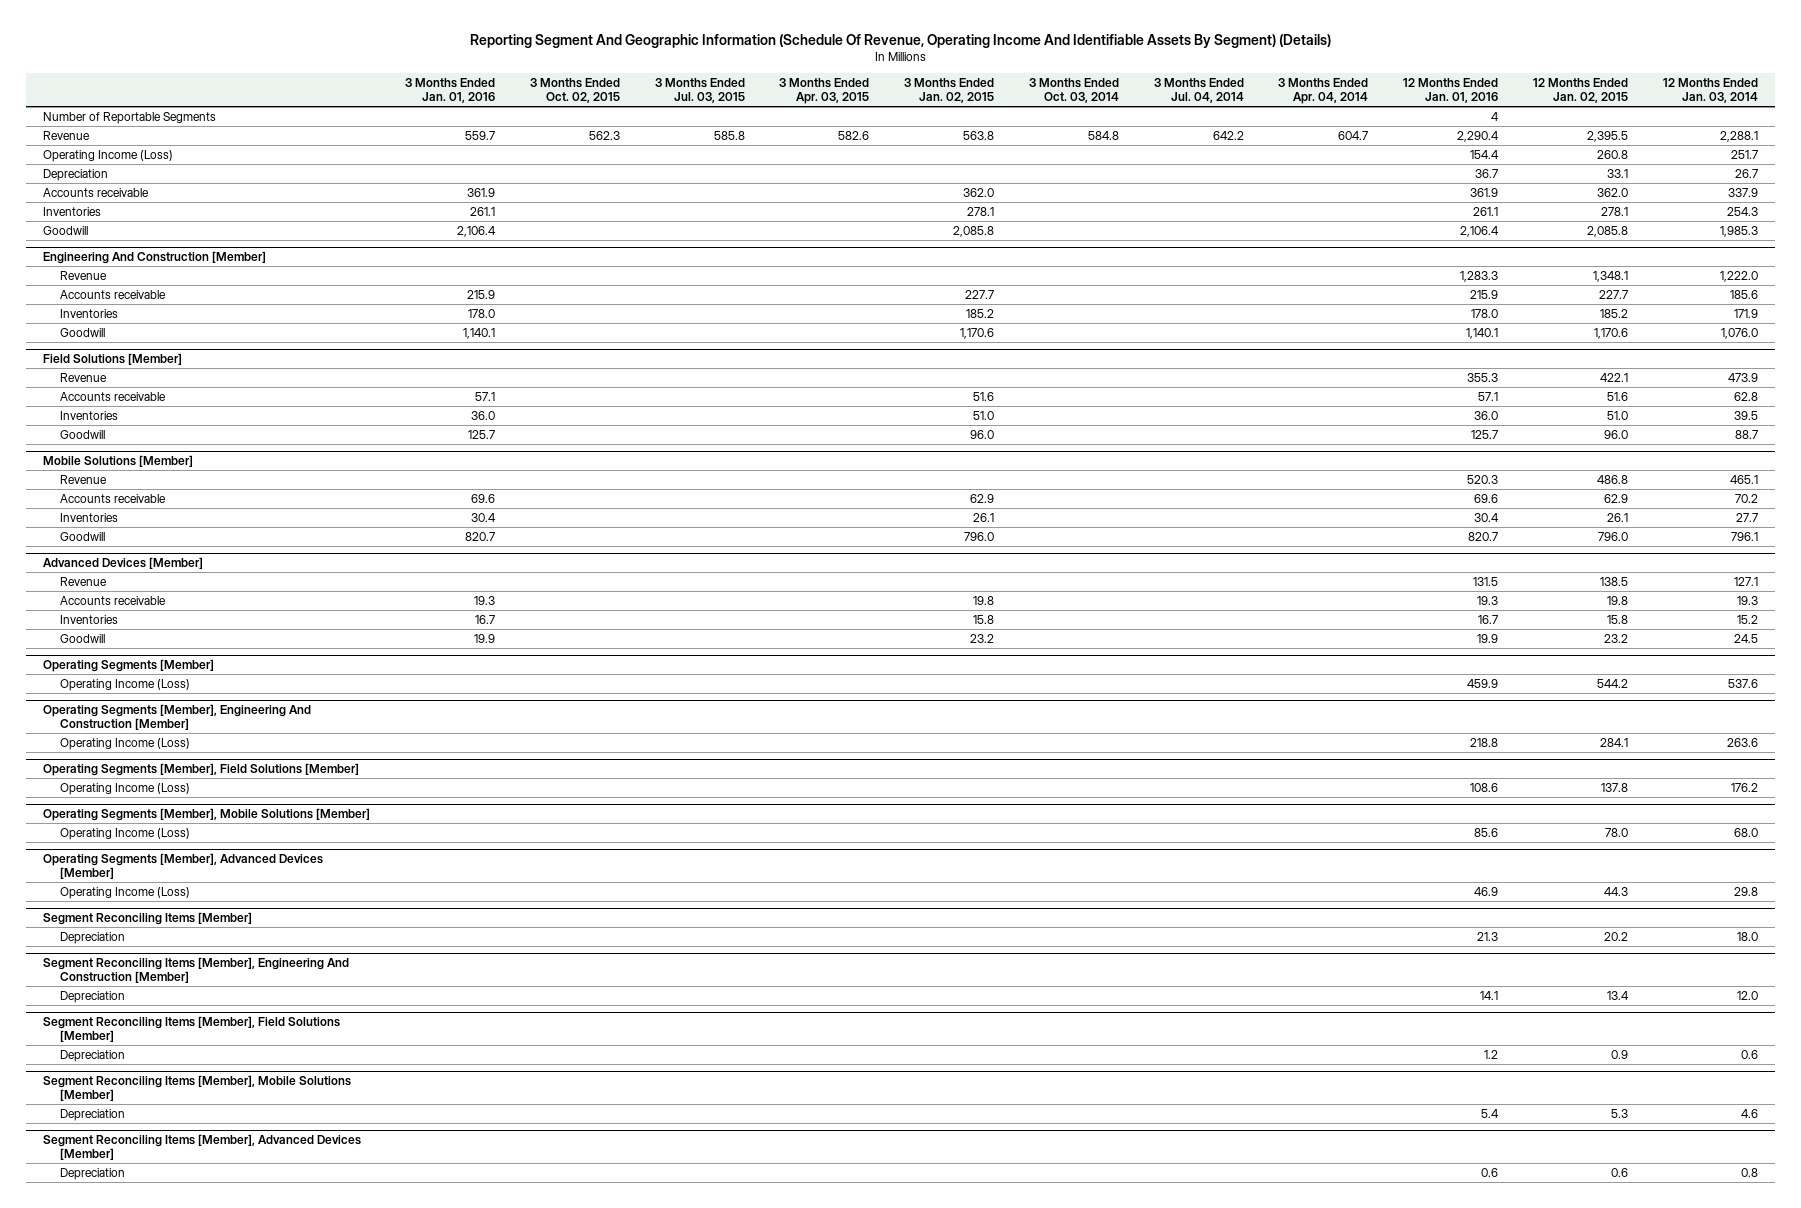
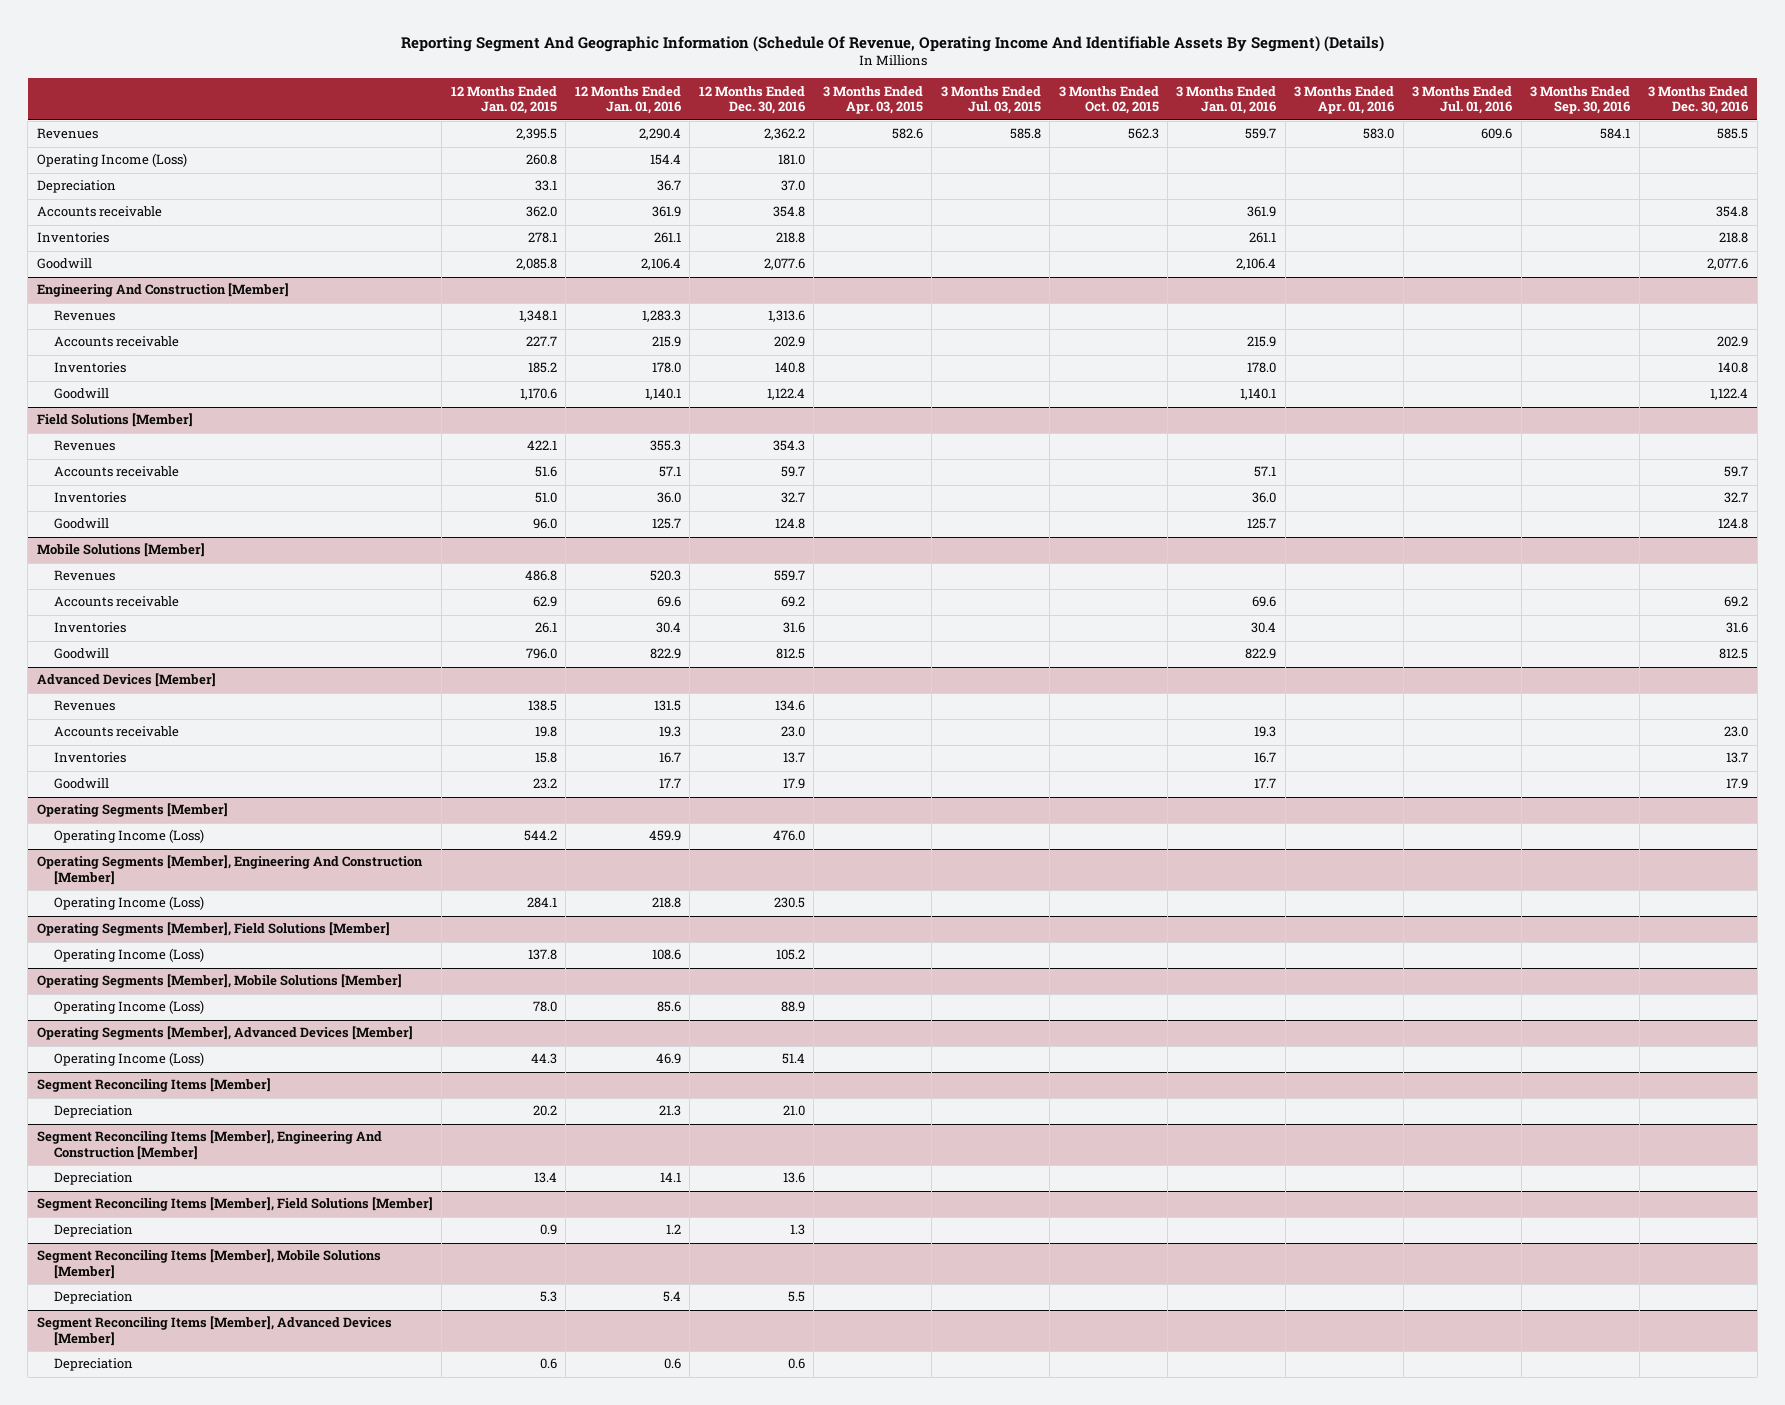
[904,77,995,104] 3 Months Ended Jan. 02, 2015 -> none
[1028,77,1119,104] 3 Months Ended Oct. 03, 2014 -> none
[1153,77,1244,104] 3 Months Ended Jul. 04, 2014 -> none
[1278,77,1369,105] 3 Months Ended Apr. 04, 2014 -> none
[1662,77,1758,104] 12 Months Ended Jan. 03, 2014 -> none
none -> [698,85,805,115] 12 Months Ended Dec. 30, 2016
none -> [1294,85,1395,115] 3 Months Ended Apr. 01, 2016
none -> [1412,85,1513,115] 3 Months Ended Jul. 01, 2016
none -> [1530,85,1631,115] 3 Months Ended Sep. 30, 2016
none -> [1648,85,1749,115] 3 Months Ended Dec. 30, 2016
[43,112,217,125] Number of Reportable Segments -> none
[43,131,91,141] Revenue -> [36,128,98,140] Revenues
[59,271,107,281] Revenue -> [53,310,115,322] Revenues
[59,373,107,383] Revenue -> [53,440,115,452] Revenues
[59,475,107,485] Revenue -> [53,570,115,582] Revenues
[465,532,496,542] 820.7 -> [1245,648,1277,660] 822.9
[1468,532,1499,542] 820.7 -> [649,648,681,660] 822.9
[59,577,107,587] Revenue -> [53,700,115,712] Revenues
[474,634,496,644] 19.9 -> [1254,778,1277,789] 17.7
[1477,634,1499,644] 19.9 -> [658,778,681,789] 17.7

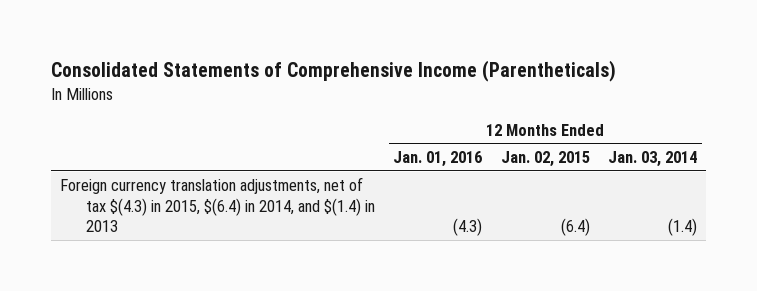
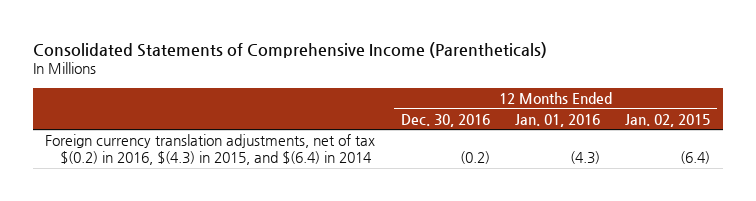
[608,151,698,168] Jan. 03, 2014 -> none
none -> [400,113,490,127] Dec. 30, 2016
[60,177,375,233] Foreign currency translation adjustments, net of tax $(4.3) in 2015, $(6.4) in 2014, and $(1.4) in 2013 -> [45,134,376,166] Foreign currency translation adjustments, net of tax $(0.2) in 2016, $(4.3) in 2015, and $(6.4) in 2014

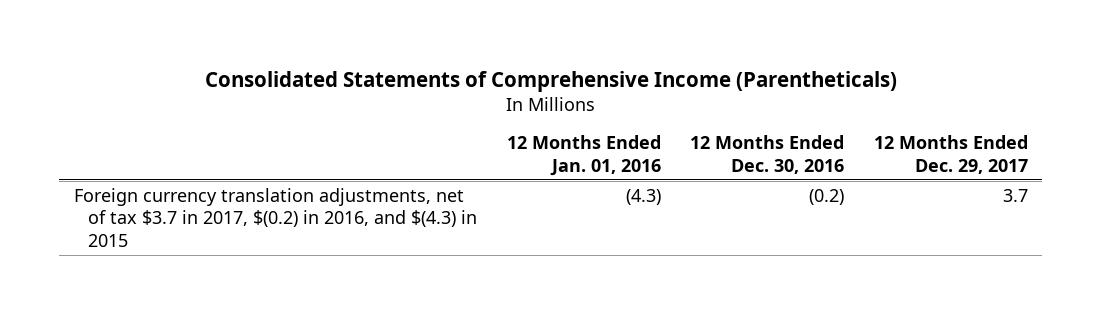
[625,113,711,127] Jan. 02, 2015 -> none
none -> [873,135,1028,174] 12 Months Ended Dec. 29, 2017
[45,134,376,166] Foreign currency translation adjustments, net of tax $(0.2) in 2016, $(4.3) in 2015, and $(6.4) in 2014 -> [73,187,478,248] Foreign currency translation adjustments, net of tax $3.7 in 2017, $(0.2) in 2016, and $(4.3) in 2015

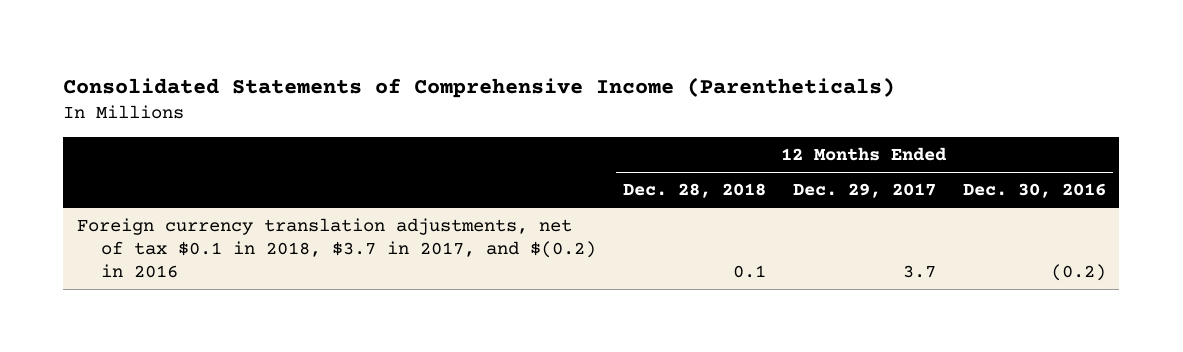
[506,135,661,176] 12 Months Ended Jan. 01, 2016 -> none
none -> [622,183,766,199] Dec. 28, 2018
[73,187,478,248] Foreign currency translation adjustments, net of tax $3.7 in 2017, $(0.2) in 2016, and $(4.3) in 2015 -> [76,218,596,279] Foreign currency translation adjustments, net of tax $0.1 in 2018, $3.7 in 2017, and $(0.2) in 2016

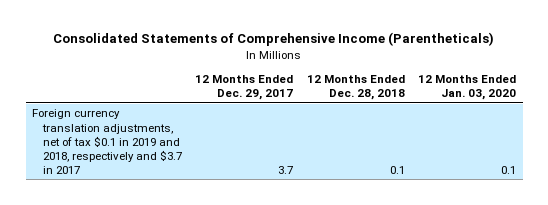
[962,183,1106,199] Dec. 30, 2016 -> none
none -> [417,75,516,101] 12 Months Ended Jan. 03, 2020
[76,218,596,279] Foreign currency translation adjustments, net of tax $0.1 in 2018, $3.7 in 2017, and $(0.2) in 2016 -> [32,109,182,174] Foreign currency translation adjustments, net of tax $0.1 in 2019 and 2018, respectively and $3.7 in 2017

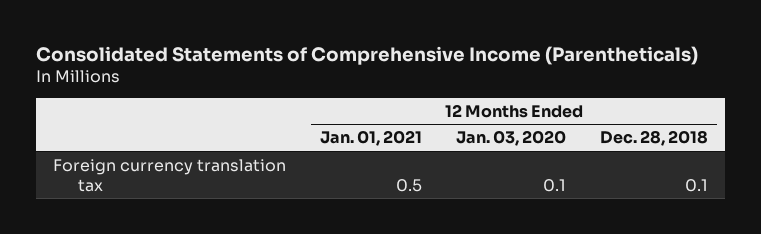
[195,75,294,101] 12 Months Ended Dec. 29, 2017 -> none
none -> [319,130,422,147] Jan. 01, 2021
[32,109,182,174] Foreign currency translation adjustments, net of tax $0.1 in 2019 and 2018, respectively and $3.7 in 2017 -> [52,158,286,192] Foreign currency translation tax

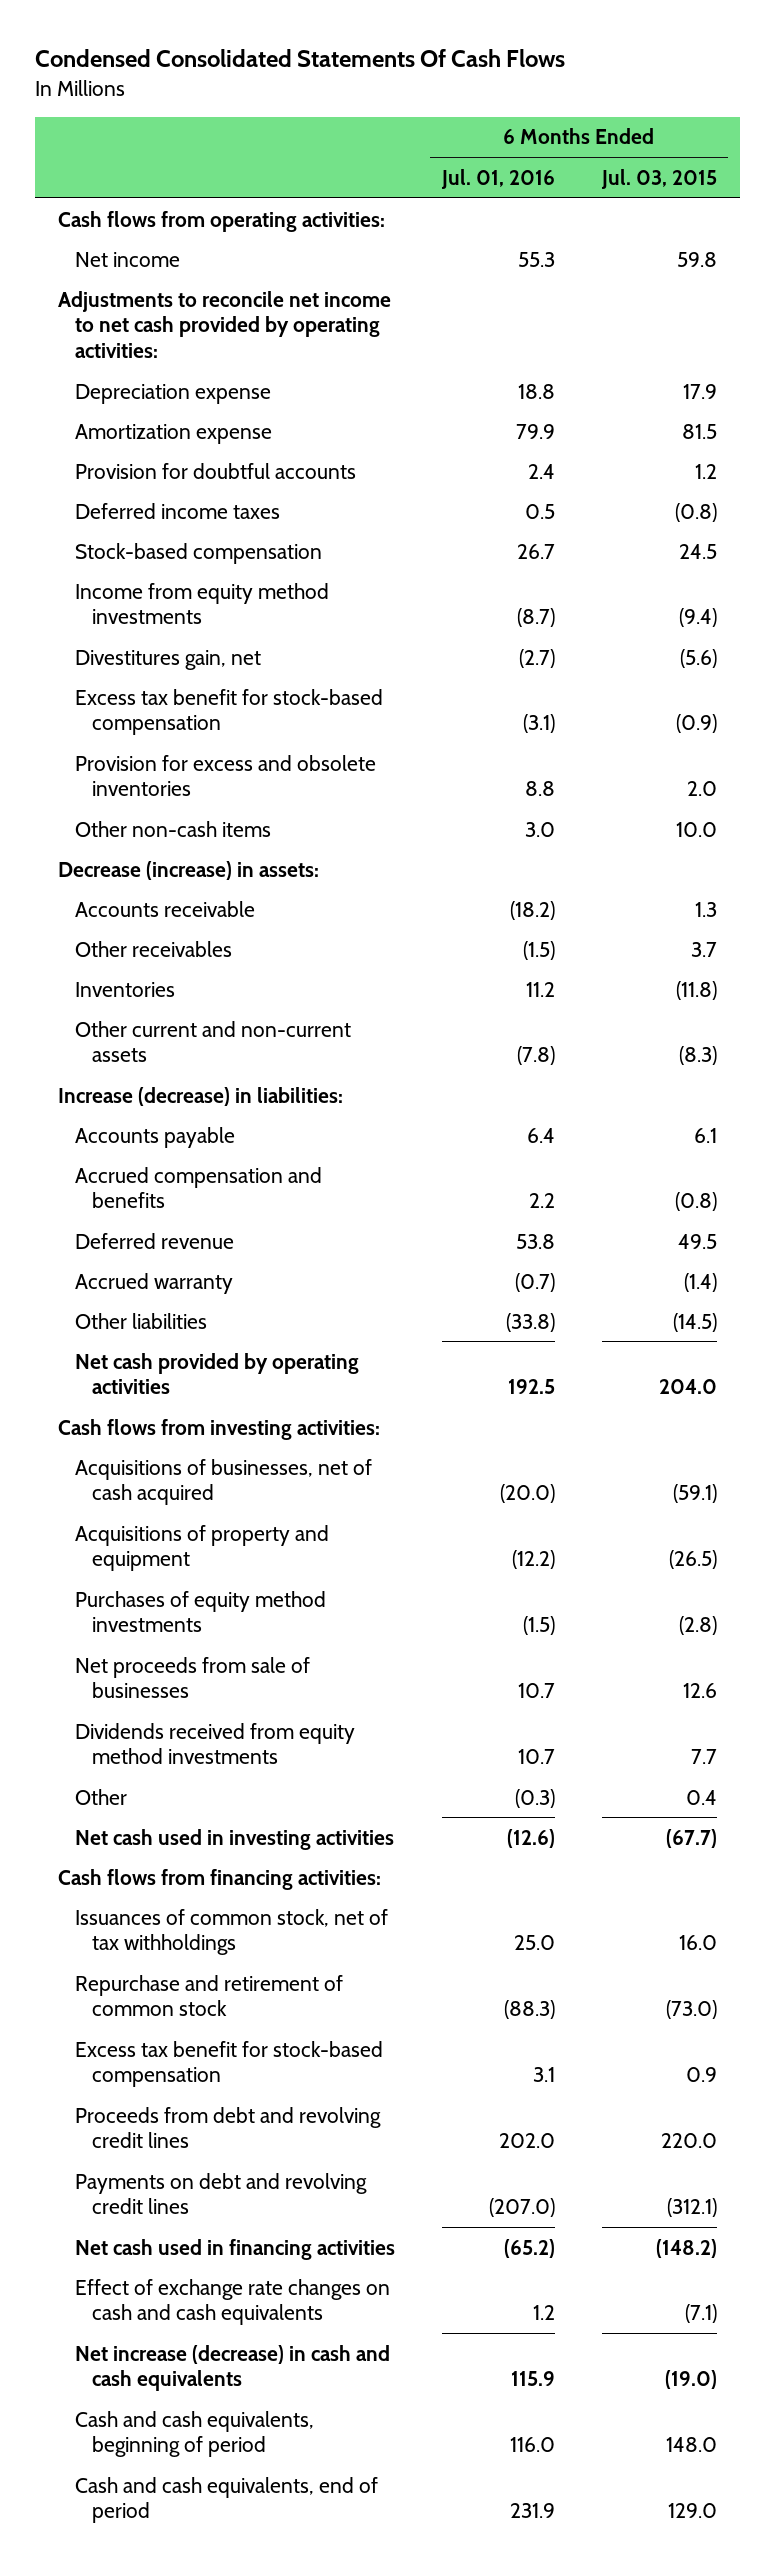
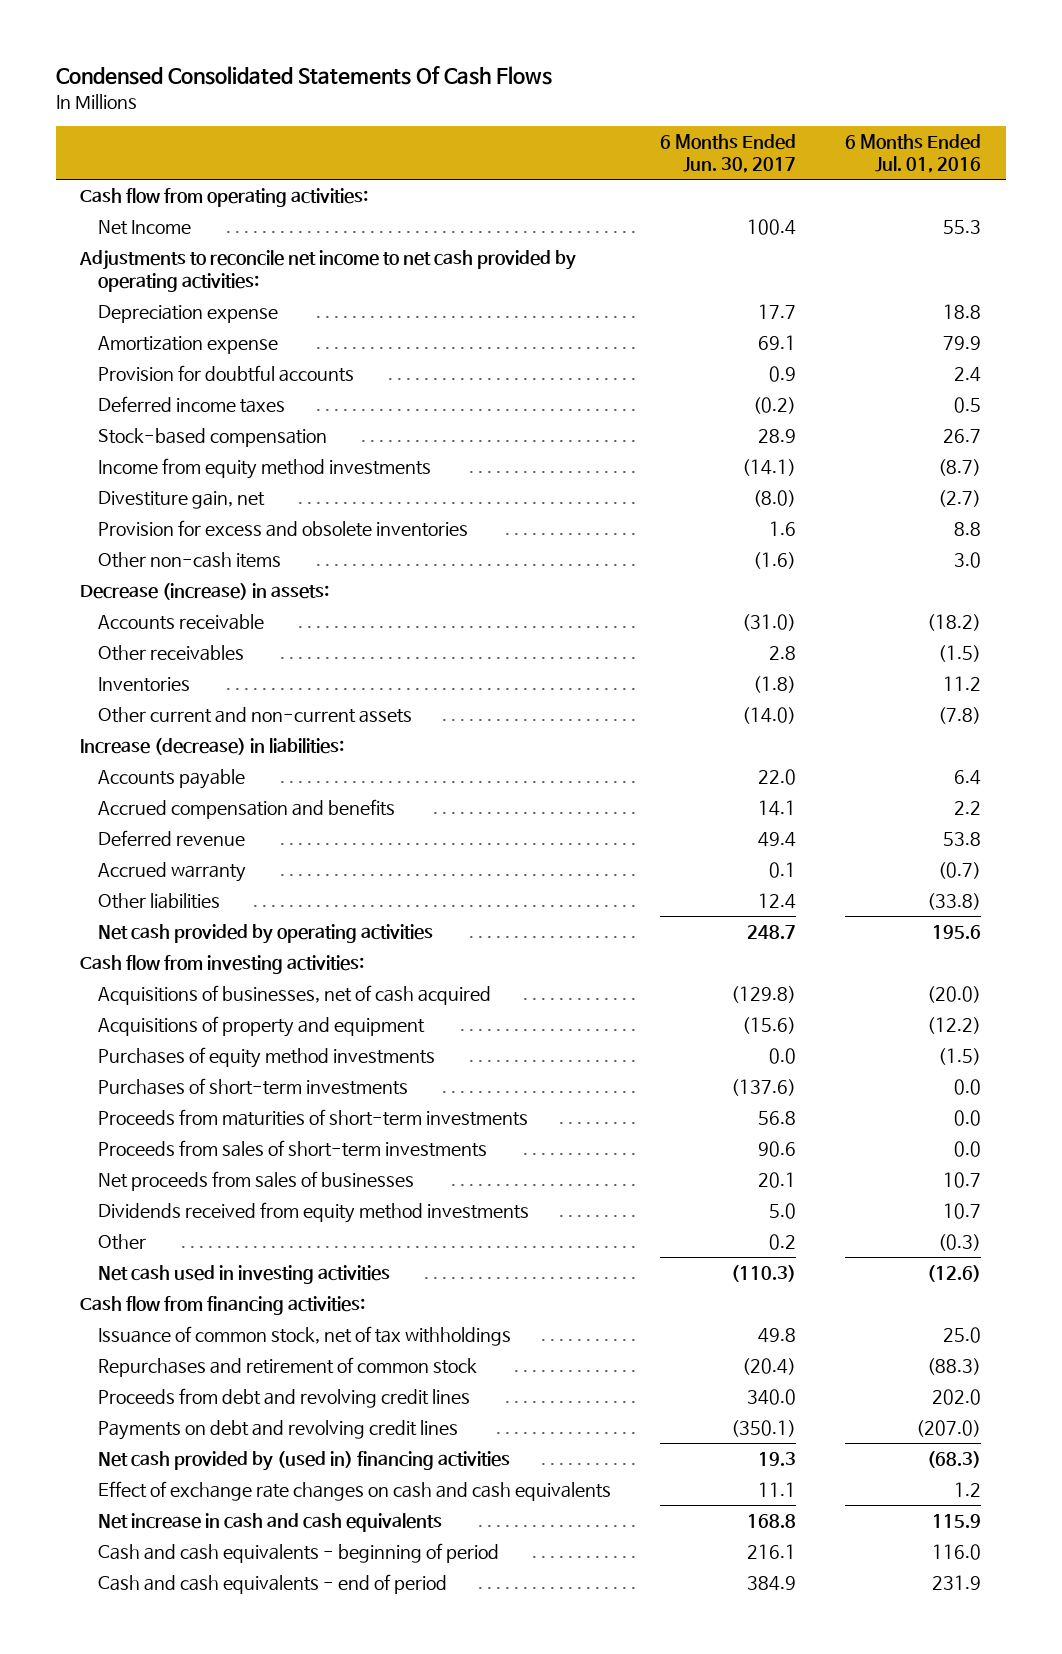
[600,168,717,189] Jul. 03, 2015 -> none
none -> [660,133,797,174] 6 Months Ended Jun. 30, 2017
[58,210,386,232] Cash flows from operating activities: -> [80,187,369,207] Cash flow from operating activities:
[75,251,181,267] Net income -> [98,219,192,235] Net Income
[75,688,384,736] Excess tax benefit for stock-based compensation -> none
[75,649,262,670] Divestitures gain, net -> [98,490,266,509] Divestiture gain, net
[507,1379,555,1395] 192.5 -> [932,924,982,939] 195.6
[58,1418,381,1440] Cash flows from investing activities: -> [80,954,365,974] Cash flow from investing activities:
none -> [98,1077,409,1095] Purchases of short-term investments
none -> [98,1108,529,1126] Proceeds from maturities of short-term investments
none -> [98,1139,488,1157] Proceeds from sales of short-term investments
[75,1656,311,1699] Net proceeds from sale of businesses -> [98,1170,415,1191] Net proceeds from sales of businesses
[75,2040,384,2088] Excess tax benefit for stock-based compensation -> none
[58,1868,382,1890] Cash flows from financing activities: -> [80,1295,366,1315] Cash flow from financing activities:
[75,1908,389,1956] Issuances of common stock, net of tax withholdings -> [98,1325,512,1346] Issuance of common stock, net of tax withholdings
[75,1974,344,2017] Repurchase and retirement of common stock -> [98,1356,478,1377] Repurchases and retirement of common stock
[75,2238,396,2260] Net cash used in financing activities -> [98,1450,511,1471] Net cash provided by (used in) financing activities
[503,2238,555,2258] (65.2) -> [927,1450,982,1468] (68.3)
[75,2344,391,2392] Net increase (decrease) in cash and cash equivalents -> [98,1512,443,1532] Net increase in cash and cash equivalents
[75,2410,315,2458] Cash and cash equivalents, beginning of period -> [98,1542,500,1563] Cash and cash equivalents - beginning of period
[75,2476,379,2524] Cash and cash equivalents, end of period -> [98,1573,448,1594] Cash and cash equivalents - end of period

